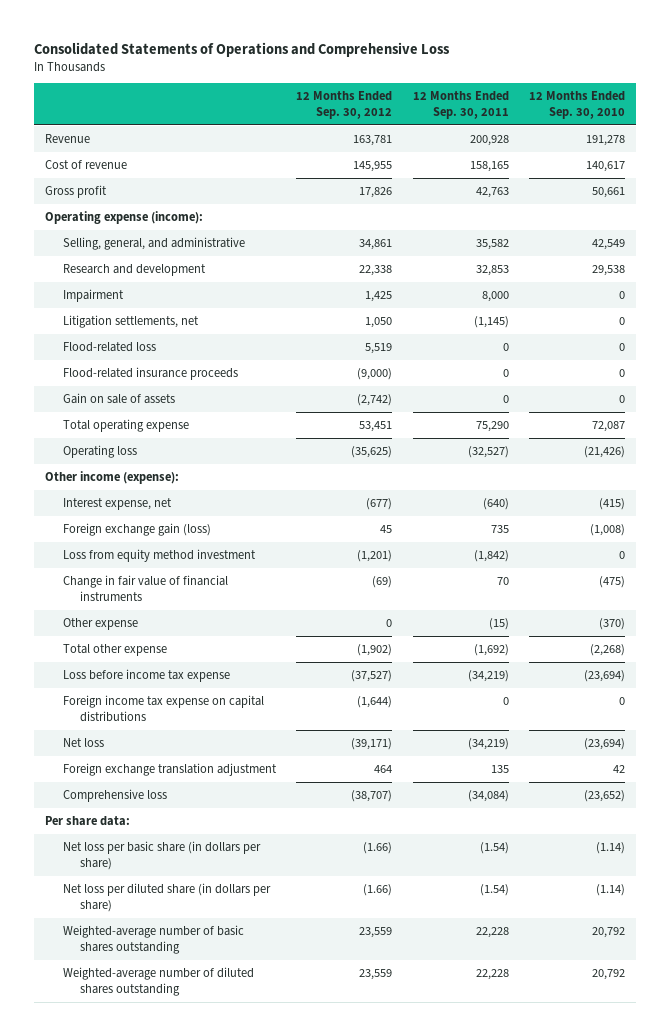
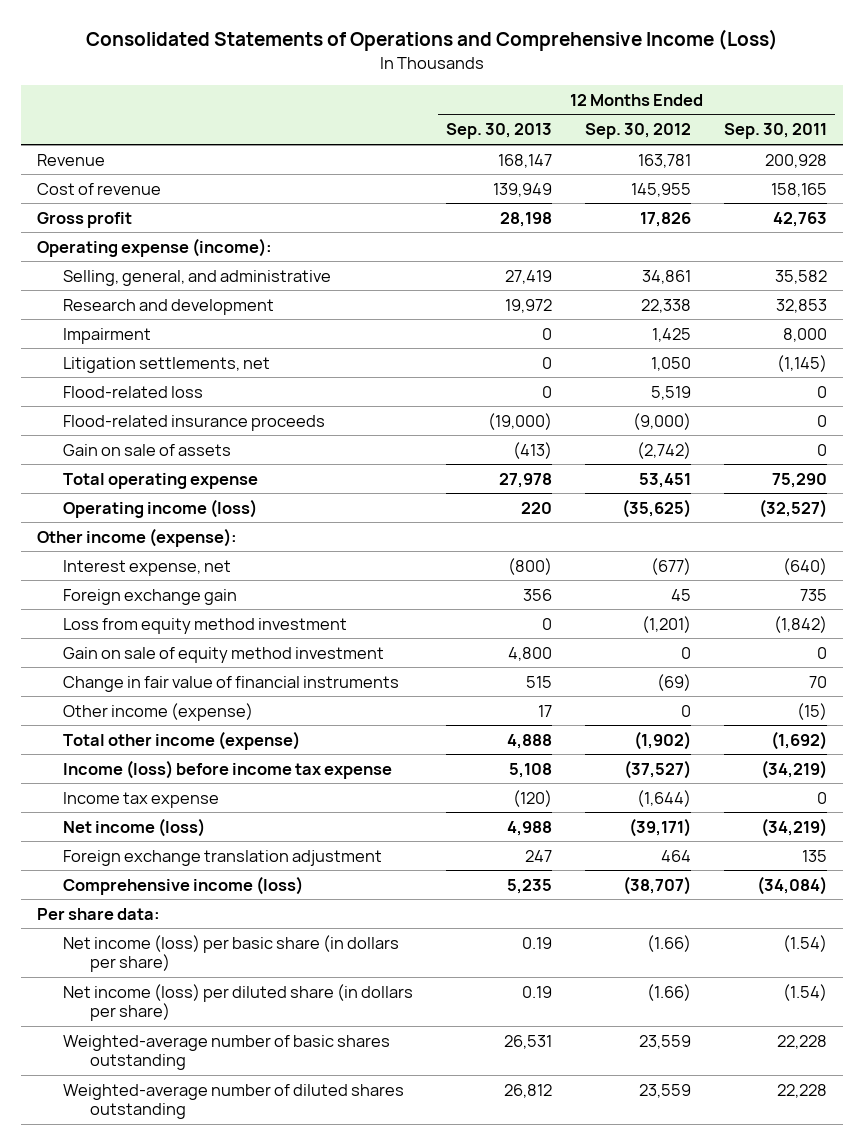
[34,41,451,57] Consolidated Statements of Operations and Comprehensive Loss -> [86,29,779,52] Consolidated Statements of Operations and Comprehensive Income (Loss)
[529,91,626,120] 12 Months Ended Sep. 30, 2010 -> none
none -> [446,123,553,140] Sep. 30, 2013
[62,445,137,459] Operating loss -> [63,498,258,518] Operating income (loss)
[62,523,211,537] Foreign exchange gain (loss) -> [63,588,238,605] Foreign exchange gain
none -> [63,646,385,663] Gain on sale of equity method investment
[62,618,138,631] Other expense -> [63,702,254,721] Other income (expense)
[62,644,167,657] Total other expense -> [63,730,301,750] Total other income (expense)
[62,669,230,683] Loss before income tax expense -> [63,759,393,779] Income (loss) before income tax expense
[62,695,264,723] Foreign income tax expense on capital distributions -> [63,791,220,808] Income tax expense
[62,738,104,748] Net loss -> [63,817,206,837] Net income (loss)
[62,789,167,803] Comprehensive loss -> [63,875,304,895] Comprehensive income (loss)
[62,841,261,871] Net loss per basic share (in dollars per share) -> [63,934,400,972] Net income (loss) per basic share (in dollars per share)
[62,883,271,913] Net loss per diluted share (in dollars per share) -> [63,983,414,1021] Net income (loss) per diluted share (in dollars per share)

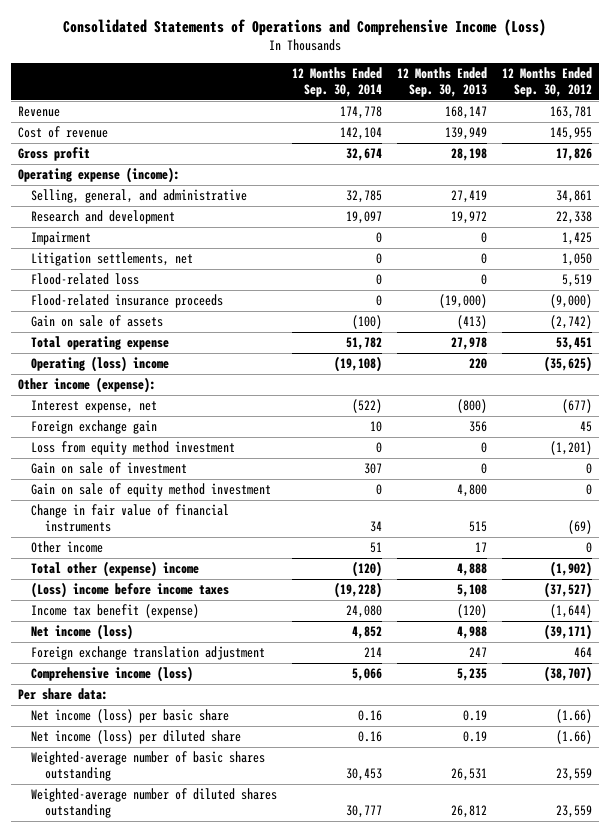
[724,123,828,140] Sep. 30, 2011 -> none
none -> [292,67,383,98] 12 Months Ended Sep. 30, 2014
[63,498,258,518] Operating income (loss) -> [31,356,170,373] Operating (loss) income
none -> [31,462,188,475] Gain on sale of investment
[63,702,254,721] Other income (expense) -> [31,541,104,554] Other income
[63,730,301,750] Total other income (expense) -> [31,561,200,578] Total other (expense) income
[63,759,393,779] Income (loss) before income tax expense -> [31,582,230,599] (Loss) income before income taxes
[63,791,220,808] Income tax expense -> [31,604,200,619] Income tax benefit (expense)
[63,934,400,972] Net income (loss) per basic share (in dollars per share) -> [31,709,230,724] Net income (loss) per basic share
[63,983,414,1021] Net income (loss) per diluted share (in dollars per share) -> [31,730,242,745] Net income (loss) per diluted share

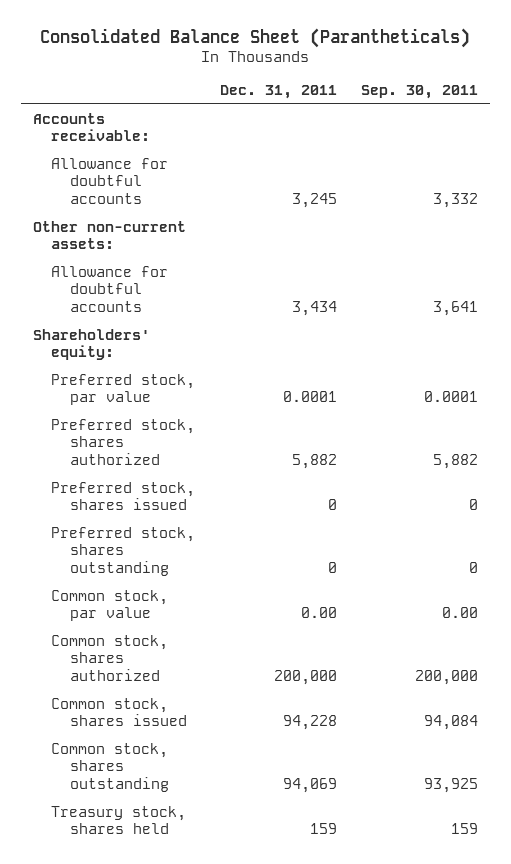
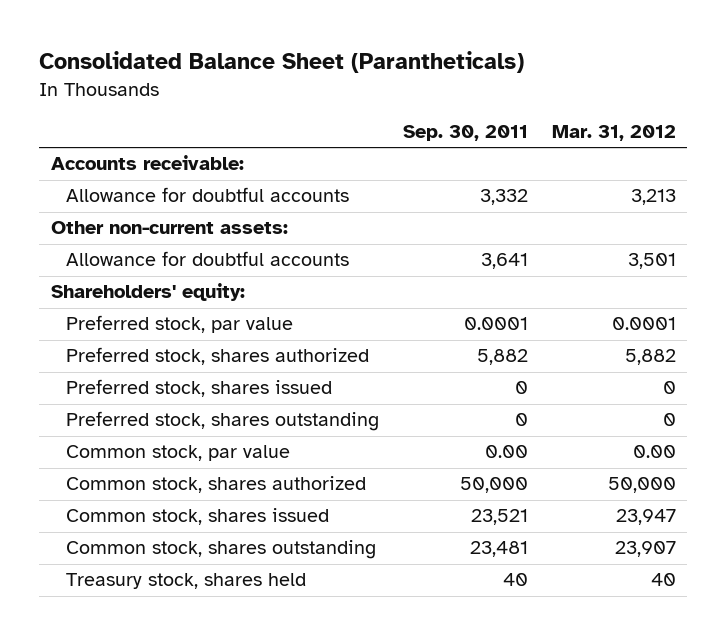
[219,84,337,99] Dec. 31, 2011 -> none
none -> [551,125,676,142] Mar. 31, 2012
[414,669,478,685] 200,000 -> [459,477,528,494] 50,000
[423,715,478,731] 94,084 -> [470,509,528,526] 23,521
[423,777,478,793] 93,925 -> [469,541,528,558] 23,481
[450,823,478,835] 159 -> [502,573,528,587] 40

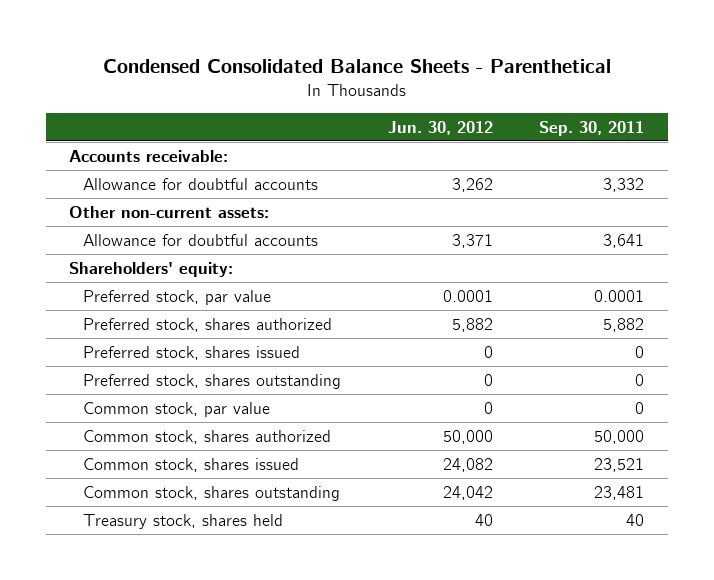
[38,51,524,74] Consolidated Balance Sheet (Parantheticals) -> [102,58,611,73] Condensed Consolidated Balance Sheets - Parenthetical
[551,125,676,142] Mar. 31, 2012 -> none
none -> [387,120,493,135] Jun. 30, 2012
[484,445,528,459] 0.00 -> [635,401,645,414] 0

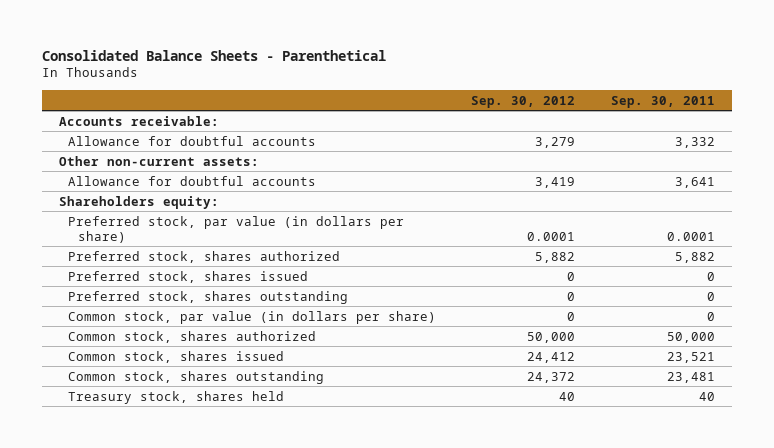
[102,58,611,73] Condensed Consolidated Balance Sheets - Parenthetical -> [41,49,386,61] Consolidated Balance Sheets - Parenthetical
[387,120,493,135] Jun. 30, 2012 -> none
none -> [471,95,576,108] Sep. 30, 2012
[69,261,234,277] Shareholders' equity: -> [59,195,220,209] Shareholders equity:
[83,289,272,305] Preferred stock, par value -> [68,215,405,243] Preferred stock, par value (in dollars per share)
[83,401,271,417] Common stock, par value -> [68,310,437,324] Common stock, par value (in dollars per share)

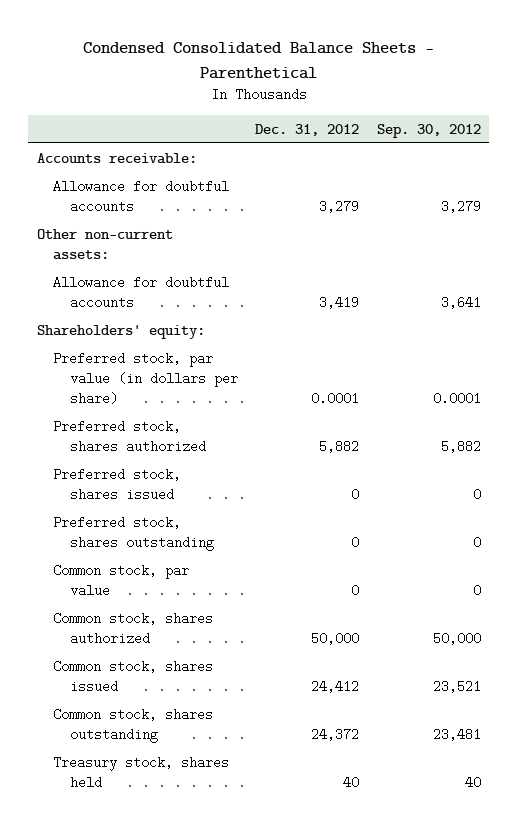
[41,49,386,61] Consolidated Balance Sheets - Parenthetical -> [82,42,434,79] Condensed Consolidated Balance Sheets - Parenthetical
[610,95,715,108] Sep. 30, 2011 -> none
none -> [255,123,360,136] Dec. 31, 2012
[535,176,576,188] 3,419 -> [440,296,481,310] 3,641
[59,195,220,209] Shareholders equity: -> [37,324,206,339] Shareholders' equity:
[68,310,437,324] Common stock, par value (in dollars per share) -> [53,563,190,598] Common stock, par value
[527,351,576,363] 24,412 -> [432,680,481,694] 23,521
[527,371,576,383] 24,372 -> [432,728,481,742] 23,481

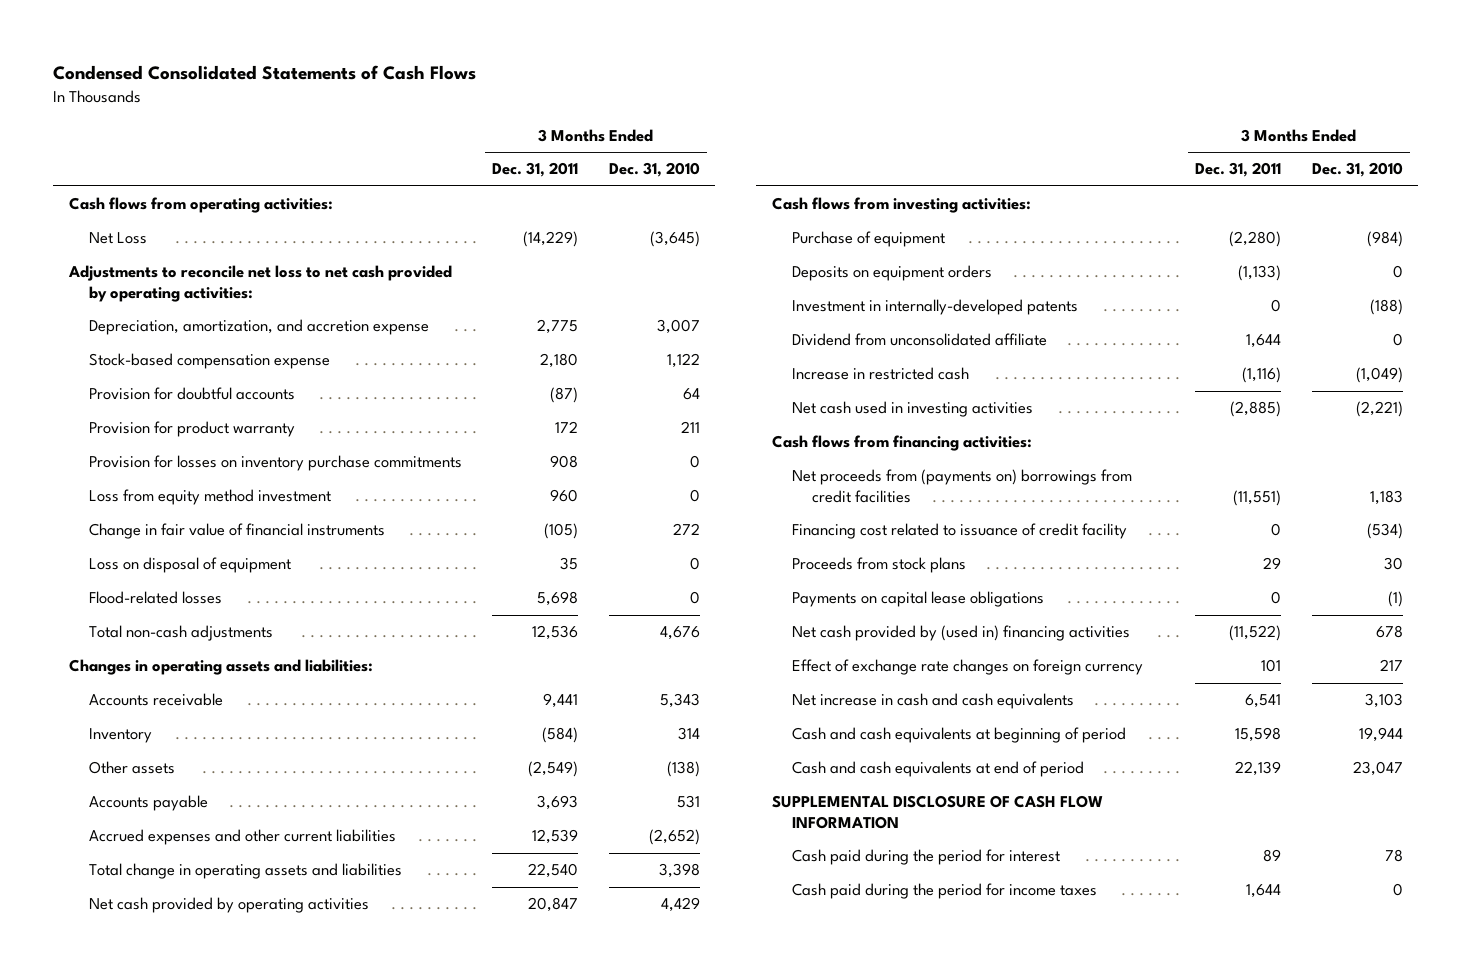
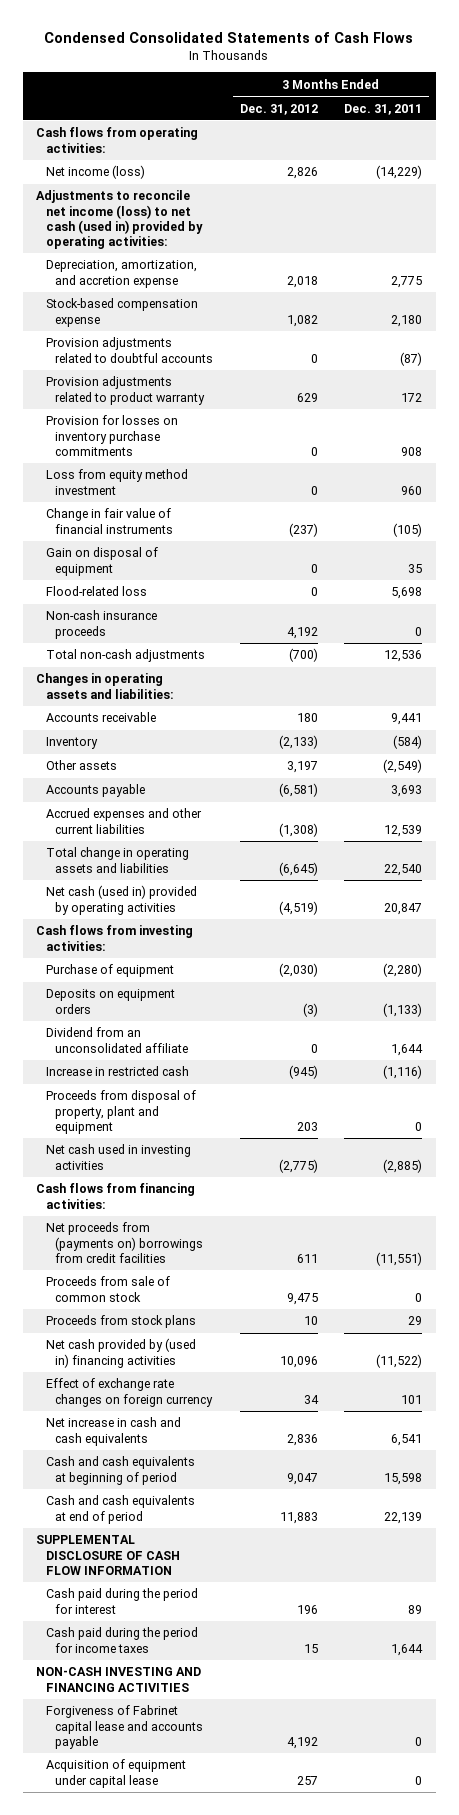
[608,162,700,178] Dec. 31, 2010 -> none
none -> [239,103,318,115] Dec. 31, 2012
[89,232,148,245] Net Loss -> [45,165,145,180] Net income (loss)
[67,265,452,302] Adjustments to reconcile net loss to net cash provided by operating activities: -> [36,190,203,249] Adjustments to reconcile net income (loss) to net cash (used in) provided by operating activities:
[89,387,296,401] Provision for doubtful accounts -> [45,337,213,363] Provision adjustments related to doubtful accounts
[89,421,296,438] Provision for product warranty -> [45,376,205,405] Provision adjustments related to product warranty
[89,557,292,574] Loss on disposal of equipment -> [45,547,158,576] Gain on disposal of equipment
[89,591,223,605] Flood-related losses -> [45,586,147,597] Flood-related loss
none -> [45,610,157,639] Non-cash insurance proceeds
[89,897,370,914] Net cash provided by operating activities -> [45,885,197,915] Net cash (used in) provided by operating activities
[792,299,1079,316] Investment in internally-developed patents -> none
[792,333,1048,347] Dividend from unconsolidated affiliate -> [45,1027,188,1053] Dividend from an unconsolidated affiliate
none -> [45,1090,196,1134] Proceeds from disposal of property, plant and equipment
[792,523,1128,540] Financing cost related to issuance of credit facility -> none
none -> [45,1276,170,1302] Proceeds from sale of common stock
[792,591,1045,608] Payments on capital lease obligations -> none
none -> [36,1667,202,1692] NON-CASH INVESTING AND FINANCING ACTIVITIES
none -> [45,1705,203,1749] Forgiveness of Fabrinet capital lease and accounts payable
none -> [45,1759,186,1788] Acquisition of equipment under capital lease

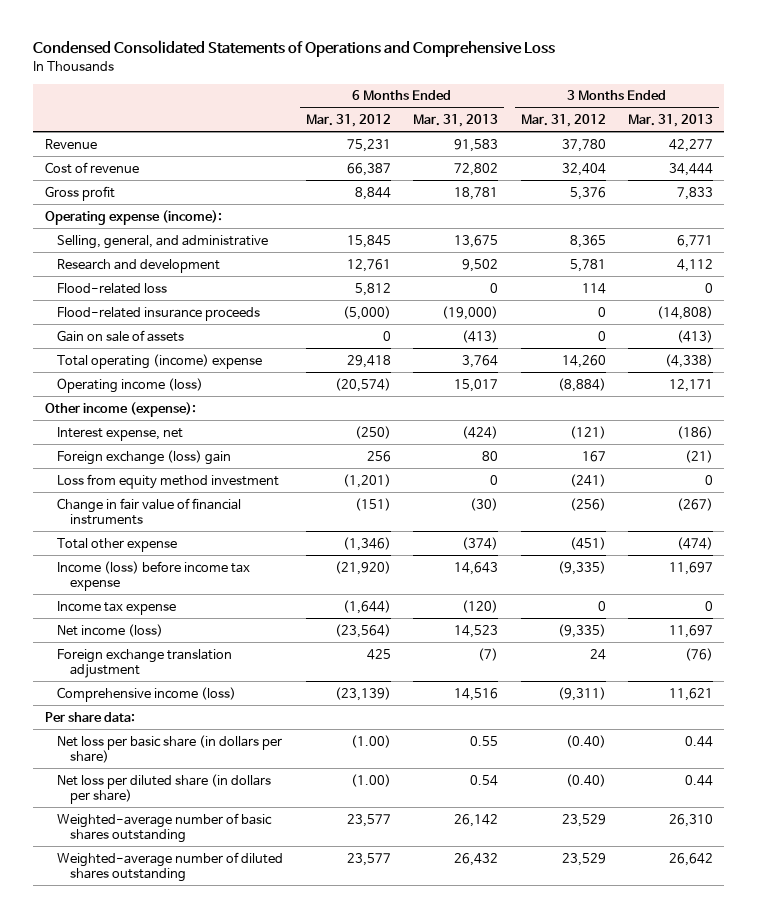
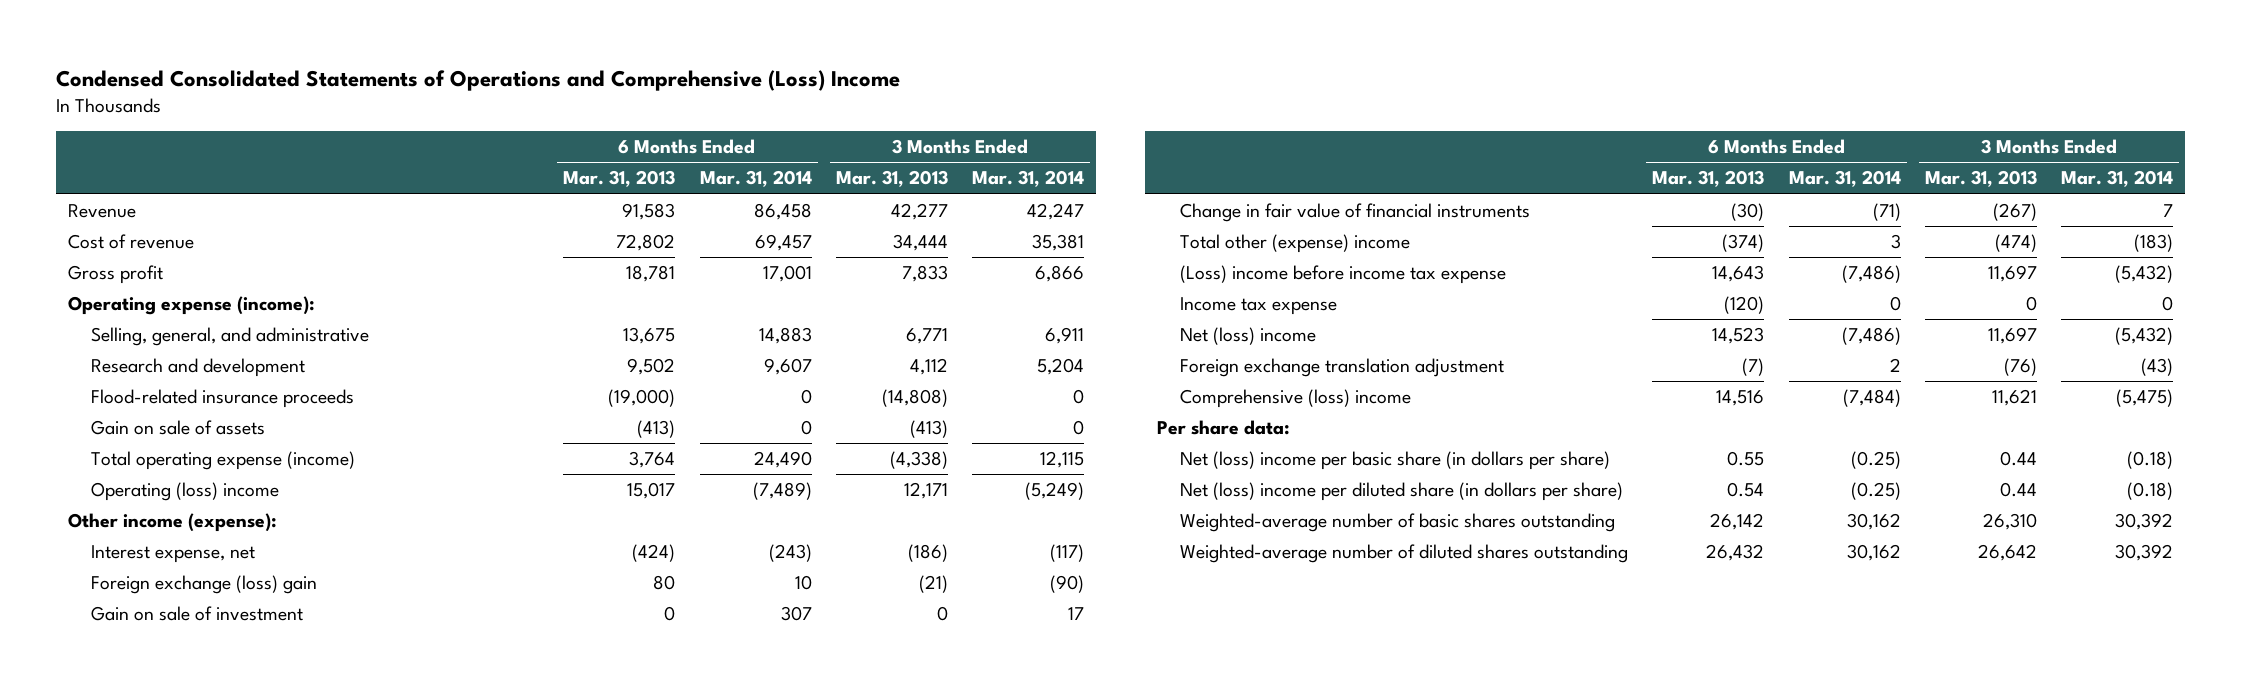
[33,40,556,58] Condensed Consolidated Statements of Operations and Comprehensive Loss -> [55,69,900,91] Condensed Consolidated Statements of Operations and Comprehensive (Loss) Income
[305,114,391,128] Mar. 31, 2012 -> none
[520,114,606,128] Mar. 31, 2012 -> none
none -> [699,170,812,188] Mar. 31, 2014
none -> [972,170,1085,188] Mar. 31, 2014
[57,282,168,294] Flood-related loss -> none
[57,353,263,369] Total operating (income) expense -> [90,451,355,471] Total operating expense (income)
[57,377,204,393] Operating income (loss) -> [90,482,279,502] Operating (loss) income
[57,473,280,489] Loss from equity method investment -> none
none -> [90,606,303,622] Gain on sale of investment
[57,537,178,552] Total other expense -> [1180,234,1411,254] Total other (expense) income
[57,560,251,592] Income (loss) before income tax expense -> [1180,265,1507,285] (Loss) income before income tax expense
[57,623,164,637] Net income (loss) -> [1180,327,1317,346] Net (loss) income
[57,686,237,702] Comprehensive income (loss) -> [1180,389,1412,409] Comprehensive (loss) income
[57,734,283,764] Net loss per basic share (in dollars per share) -> [1180,451,1611,471] Net (loss) income per basic share (in dollars per share)
[57,773,272,805] Net loss per diluted share (in dollars per share) -> [1180,482,1624,502] Net (loss) income per diluted share (in dollars per share)

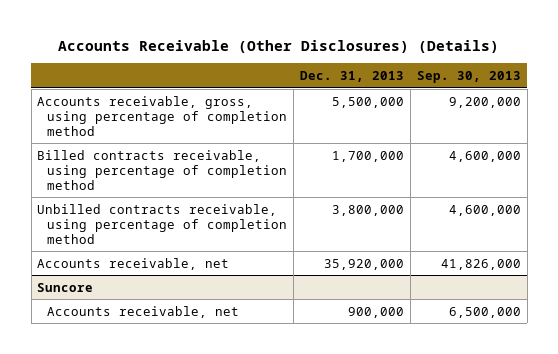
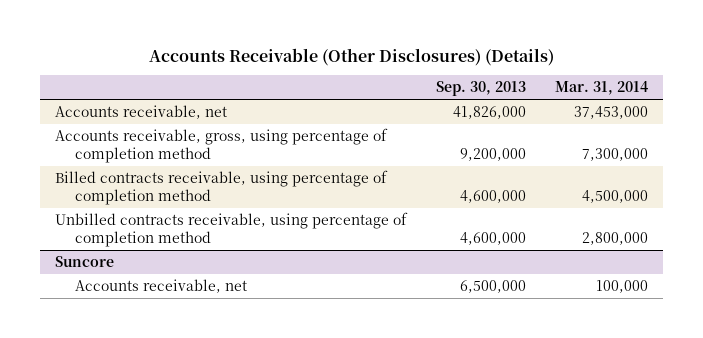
[300,71,405,83] Dec. 31, 2013 -> none
none -> [555,81,649,96] Mar. 31, 2014
[37,257,230,270] Accounts receivable, net -> [55,104,228,119] Accounts receivable, net

